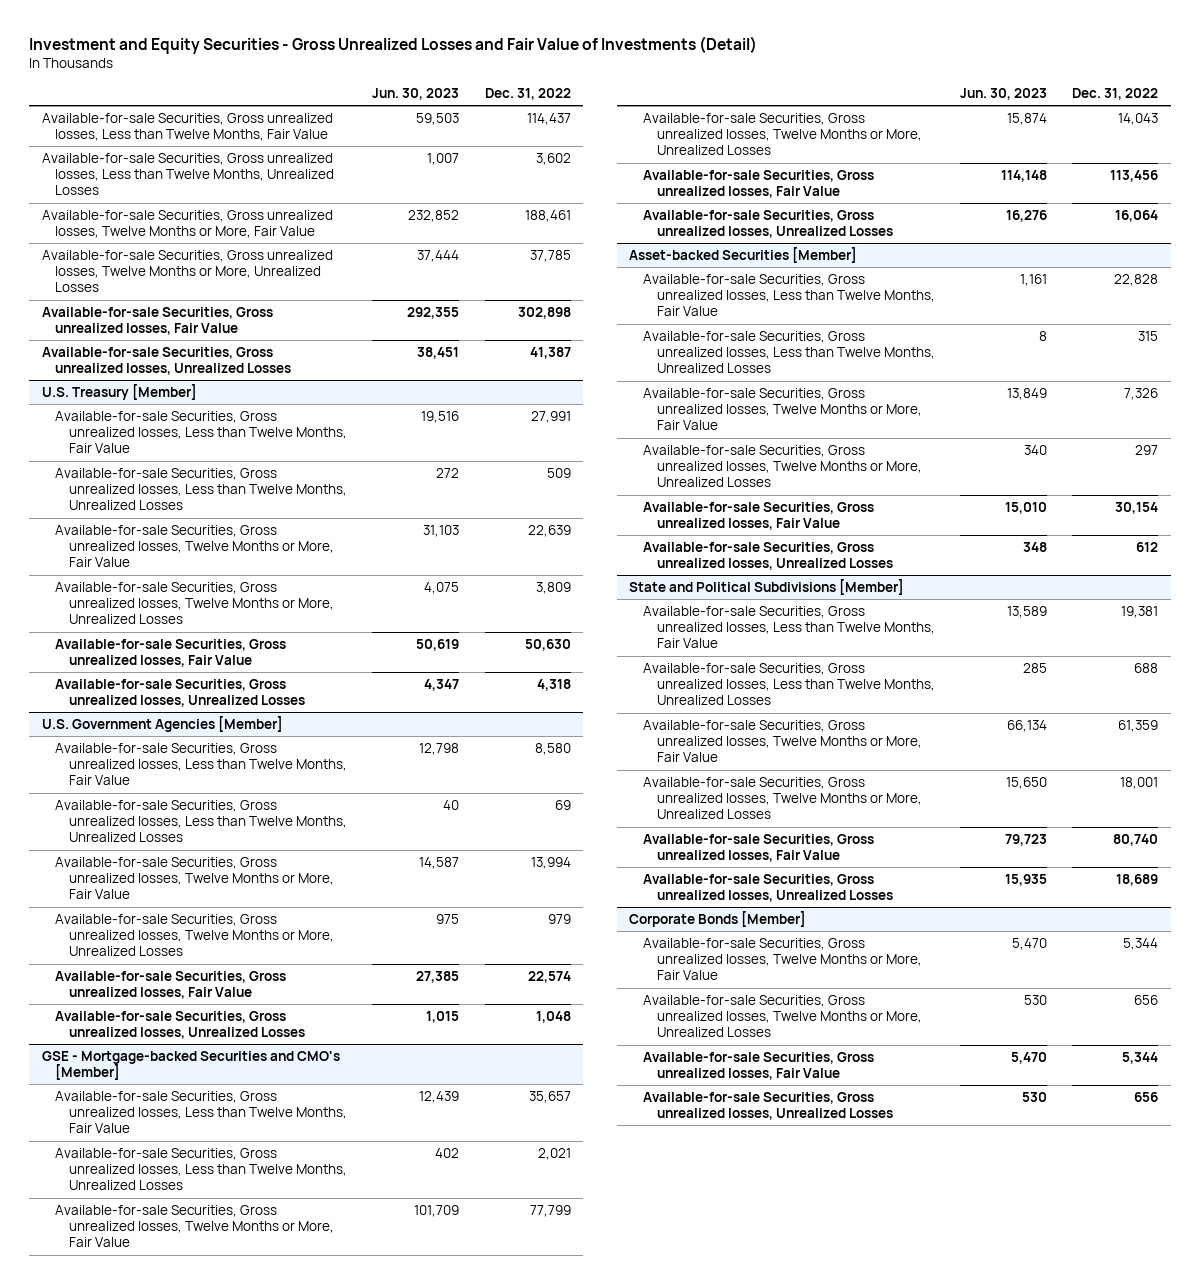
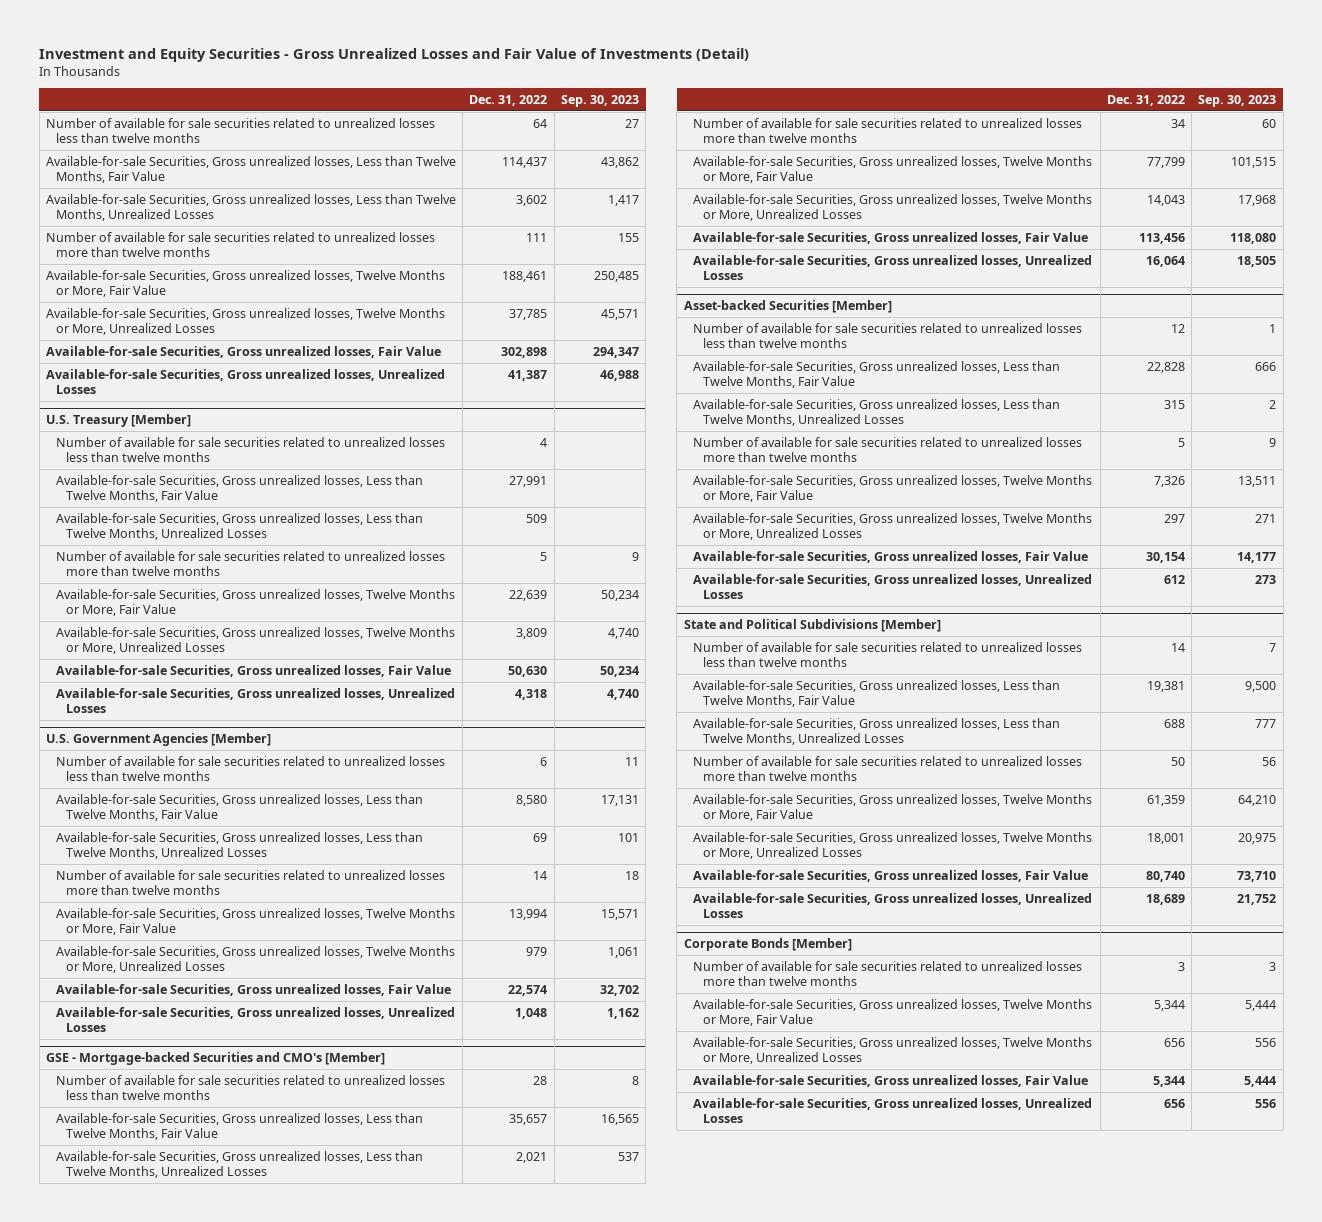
[372,88,460,101] Jun. 30, 2023 -> none
none -> [560,95,639,108] Sep. 30, 2023
none -> [46,117,436,143] Number of available for sale securities related to unrealized losses less than twelve months
none -> [46,231,436,257] Number of available for sale securities related to unrealized losses more than twelve months
none -> [55,436,445,462] Number of available for sale securities related to unrealized losses less than twelve months
none -> [55,550,445,576] Number of available for sale securities related to unrealized losses more than twelve months
none -> [55,755,445,781] Number of available for sale securities related to unrealized losses less than twelve months
none -> [55,869,445,895] Number of available for sale securities related to unrealized losses more than twelve months
none -> [55,1074,445,1100] Number of available for sale securities related to unrealized losses less than twelve months
none -> [693,117,1083,143] Number of available for sale securities related to unrealized losses more than twelve months
none -> [693,322,1083,348] Number of available for sale securities related to unrealized losses less than twelve months
none -> [693,436,1083,462] Number of available for sale securities related to unrealized losses more than twelve months
none -> [693,641,1083,667] Number of available for sale securities related to unrealized losses less than twelve months
none -> [693,755,1083,781] Number of available for sale securities related to unrealized losses more than twelve months
none -> [693,960,1083,986] Number of available for sale securities related to unrealized losses more than twelve months

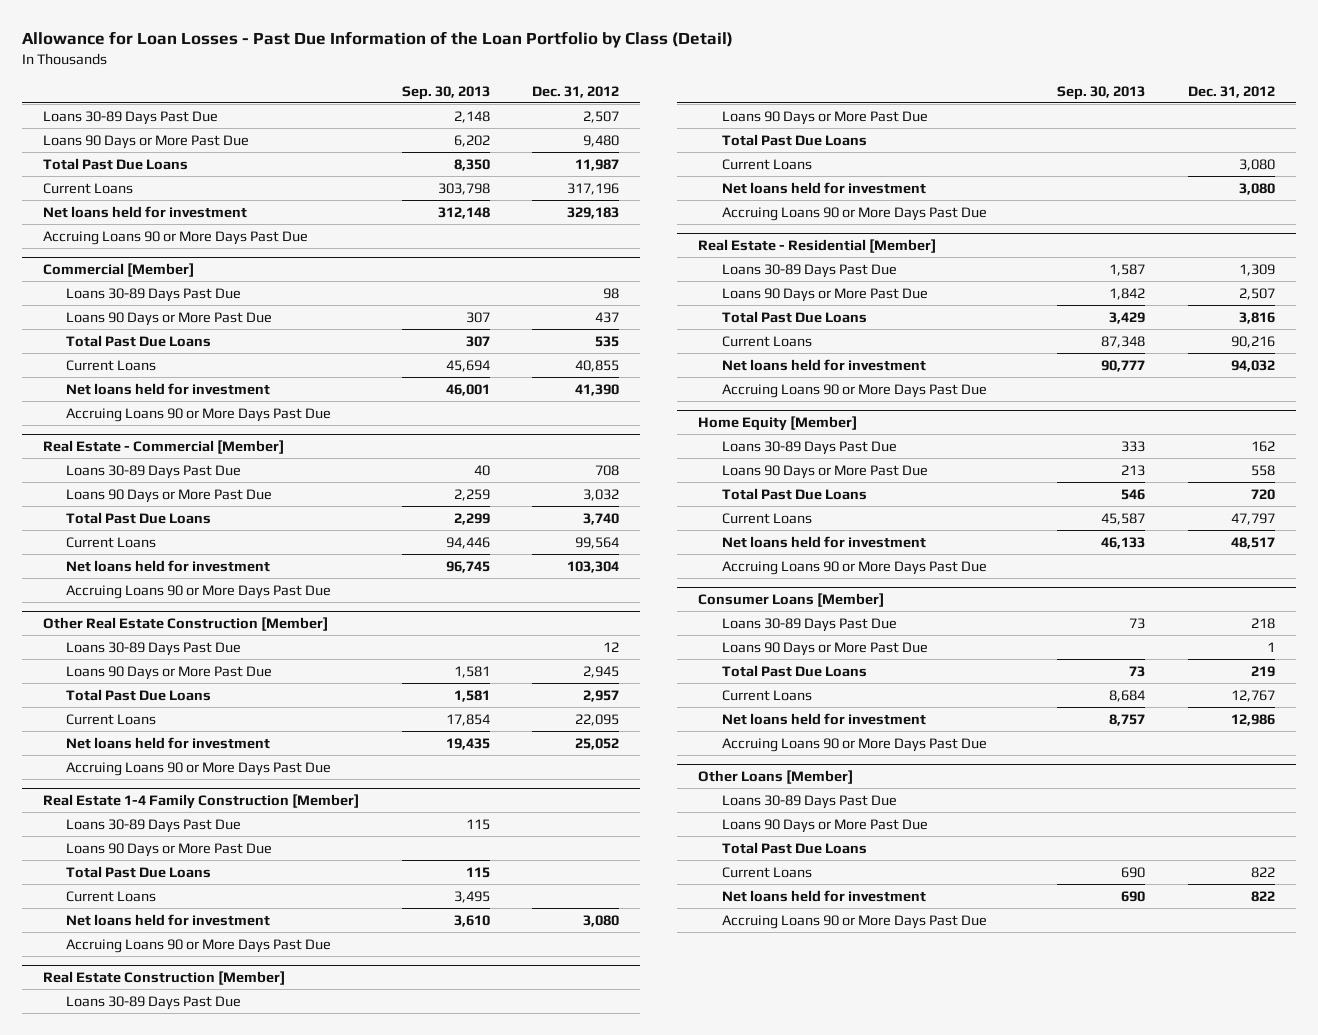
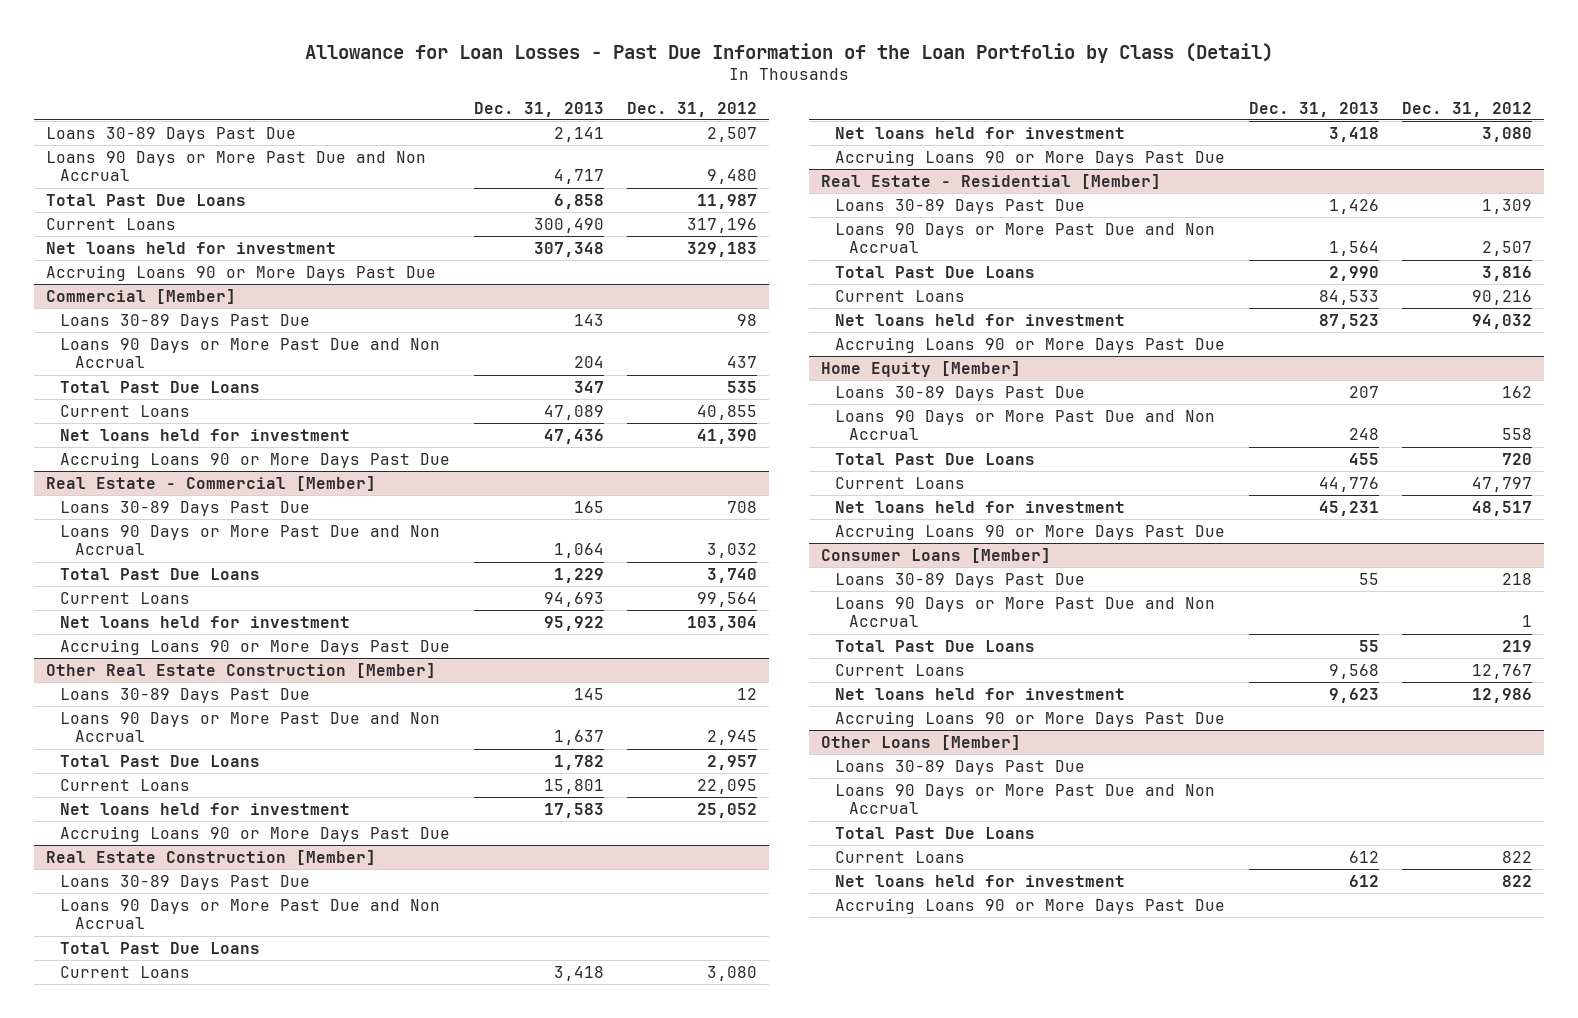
[401,85,490,100] Sep. 30, 2013 -> none
none -> [473,101,604,117] Dec. 31, 2013
[42,134,249,149] Loans 90 Days or More Past Due -> [45,150,426,182] Loans 90 Days or More Past Due and Non Accrual
[66,311,273,326] Loans 90 Days or More Past Due -> [60,337,441,369] Loans 90 Days or More Past Due and Non Accrual
[66,488,273,503] Loans 90 Days or More Past Due -> [60,524,441,556] Loans 90 Days or More Past Due and Non Accrual
[66,665,273,680] Loans 90 Days or More Past Due -> [60,711,441,743] Loans 90 Days or More Past Due and Non Accrual
[42,794,359,810] Real Estate 1-4 Family Construction [Member] -> none
[66,818,242,833] Loans 30-89 Days Past Due -> none
[66,842,273,857] Loans 90 Days or More Past Due -> none
[66,865,212,878] Total Past Due Loans -> none
[66,890,157,902] Current Loans -> none
[66,913,271,926] Net loans held for investment -> none
[66,938,332,953] Accruing Loans 90 or More Days Past Due -> none
[721,110,928,125] Loans 90 Days or More Past Due -> [60,898,441,930] Loans 90 Days or More Past Due and Non Accrual
[721,287,928,302] Loans 90 Days or More Past Due -> [835,222,1216,254] Loans 90 Days or More Past Due and Non Accrual
[721,464,928,479] Loans 90 Days or More Past Due -> [835,409,1216,441] Loans 90 Days or More Past Due and Non Accrual
[721,641,928,656] Loans 90 Days or More Past Due -> [835,596,1216,628] Loans 90 Days or More Past Due and Non Accrual
[721,818,928,833] Loans 90 Days or More Past Due -> [835,783,1216,815] Loans 90 Days or More Past Due and Non Accrual

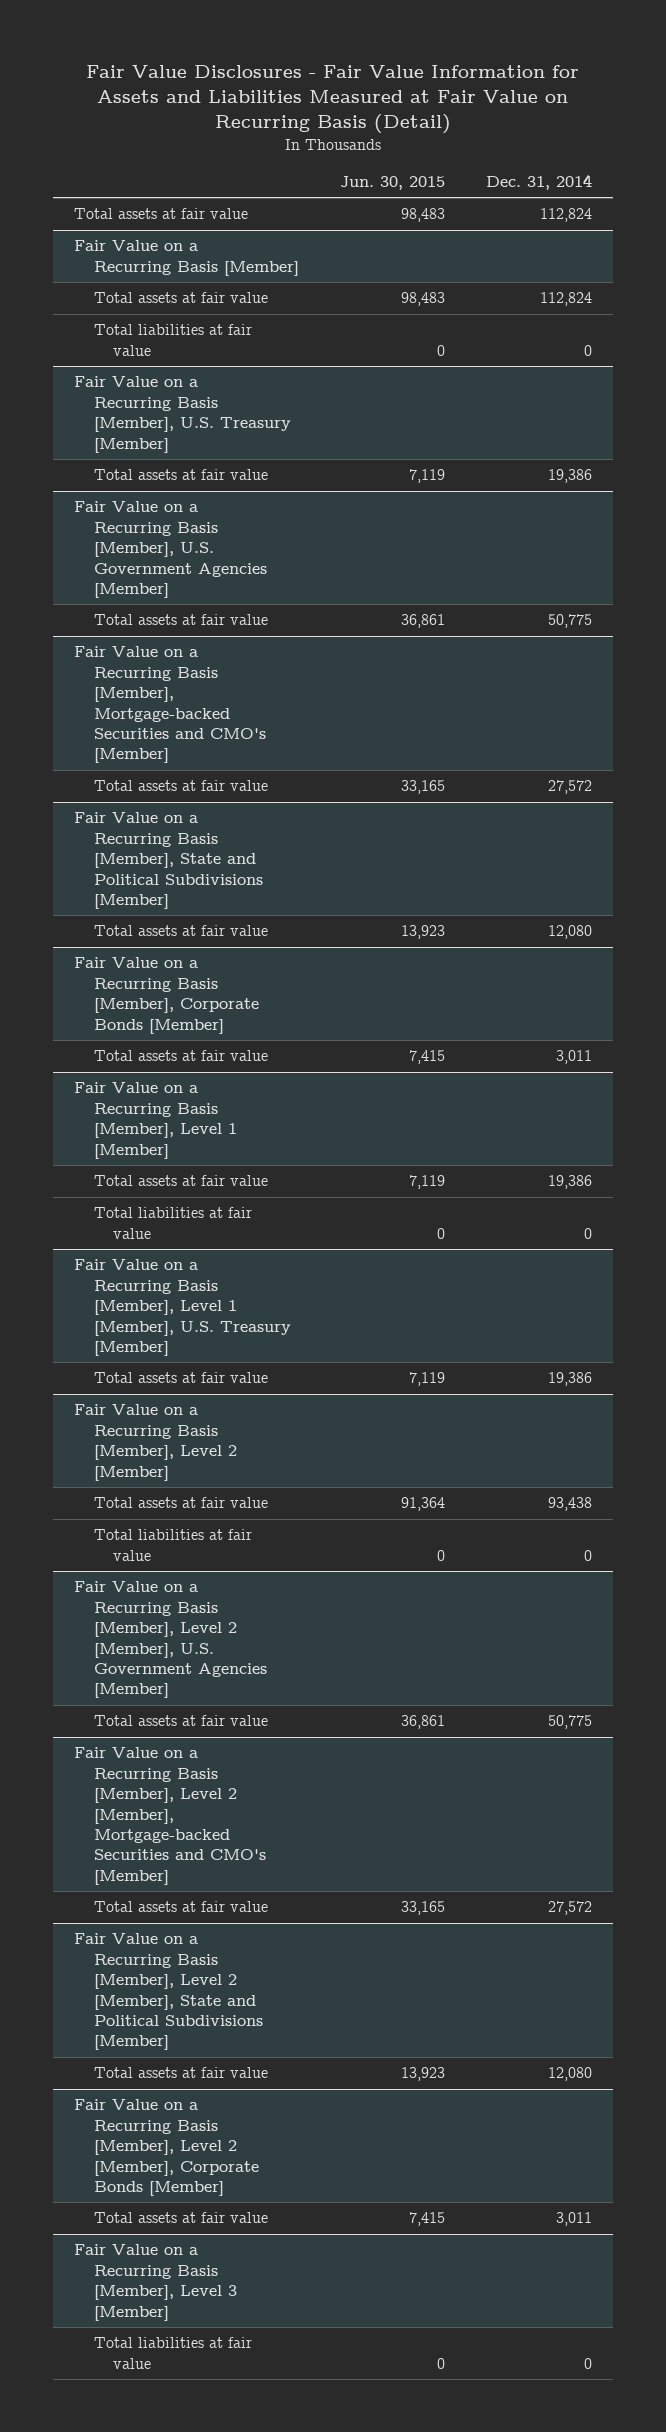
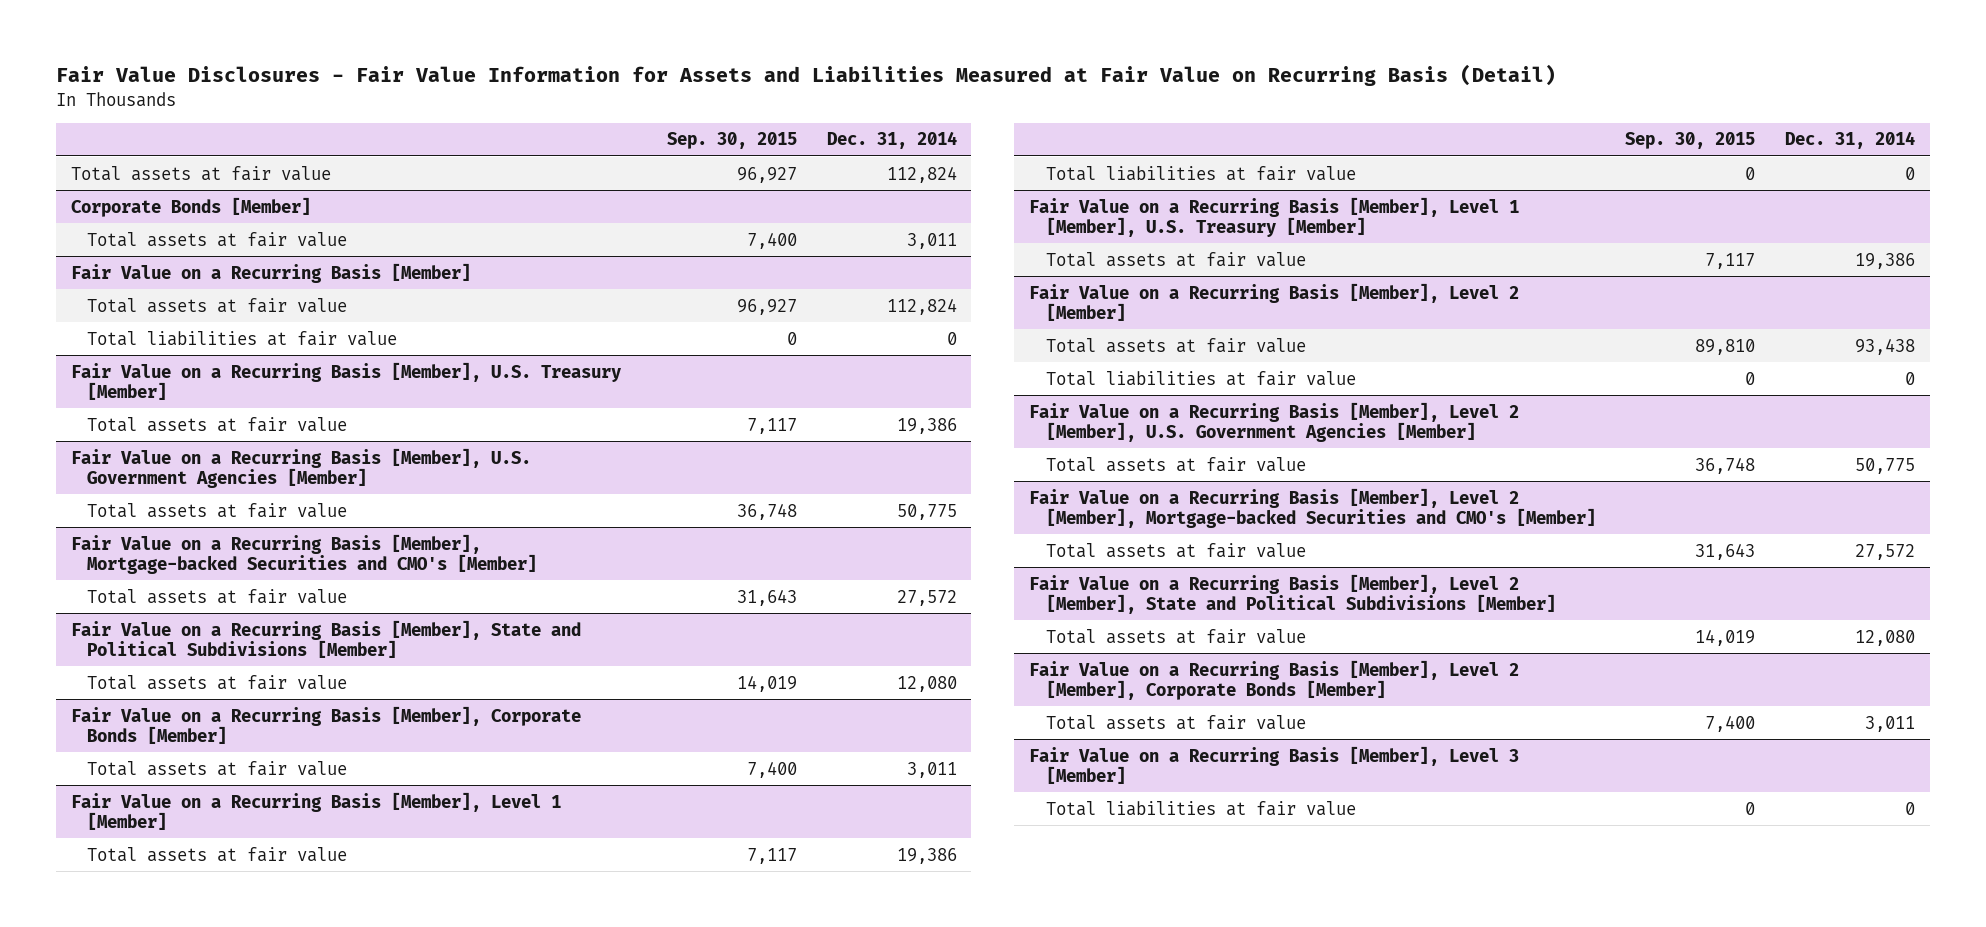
[340,175,446,190] Jun. 30, 2015 -> none
none -> [666,132,797,150] Sep. 30, 2015
none -> [70,196,311,217] Corporate Bonds [Member]
none -> [87,231,348,247] Total assets at fair value

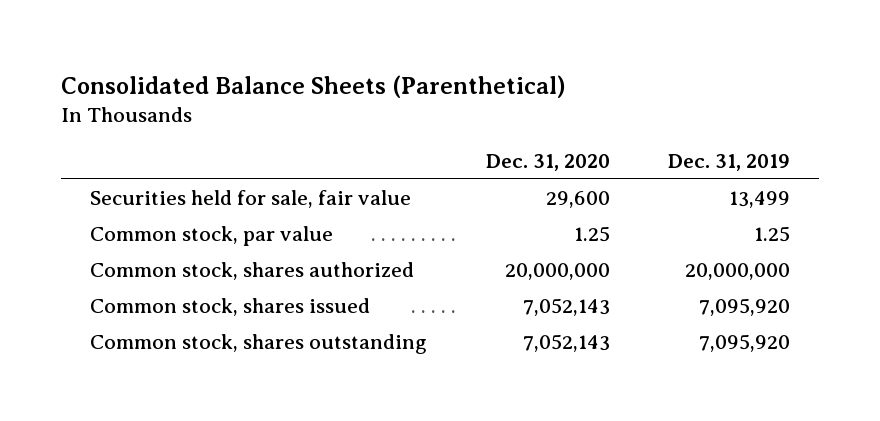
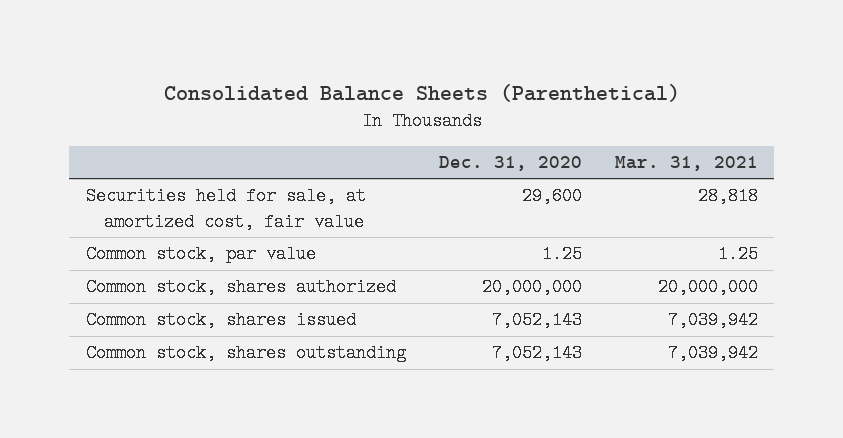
[667,154,790,172] Dec. 31, 2019 -> none
none -> [614,156,758,172] Mar. 31, 2021
[90,190,412,209] Securities held for sale, fair value -> [85,187,366,231] Securities held for sale, at amortized cost, fair value

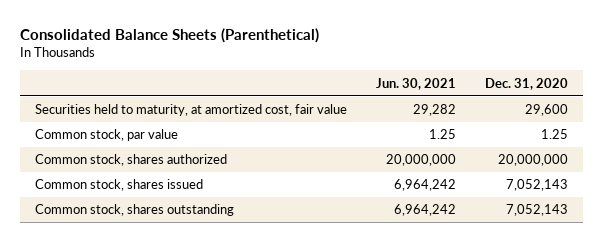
[614,156,758,172] Mar. 31, 2021 -> none
none -> [376,77,457,90] Jun. 30, 2021
[85,187,366,231] Securities held for sale, at amortized cost, fair value -> [34,104,347,117] Securities held to maturity, at amortized cost, fair value

